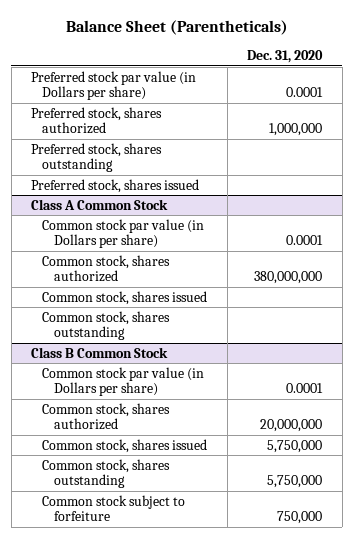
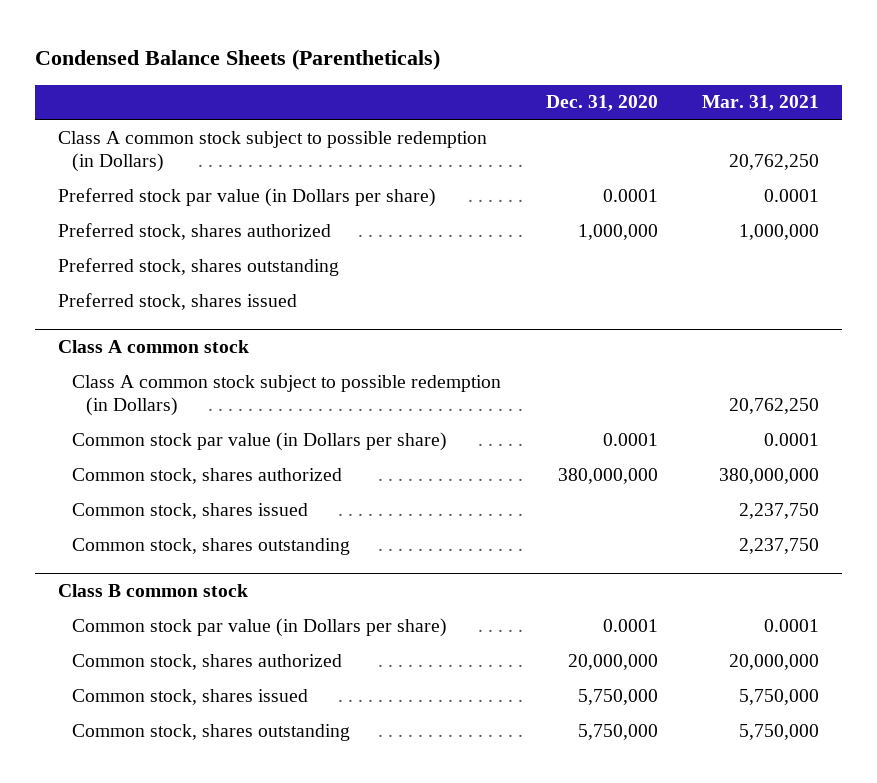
[65,20,288,36] Balance Sheet (Parentheticals) -> [35,49,441,71] Condensed Balance Sheets (Parentheticals)
none -> [702,95,820,112] Mar. 31, 2021
none -> [57,130,487,172] Class A common stock subject to possible redemption (in Dollars)
[30,198,168,210] Class A Common Stock -> [57,340,249,354] Class A common stock
none -> [71,374,501,416] Class A common stock subject to possible redemption (in Dollars)
[30,346,168,358] Class B Common Stock -> [57,584,248,598] Class B common stock
[42,494,186,522] Common stock subject to forfeiture -> none

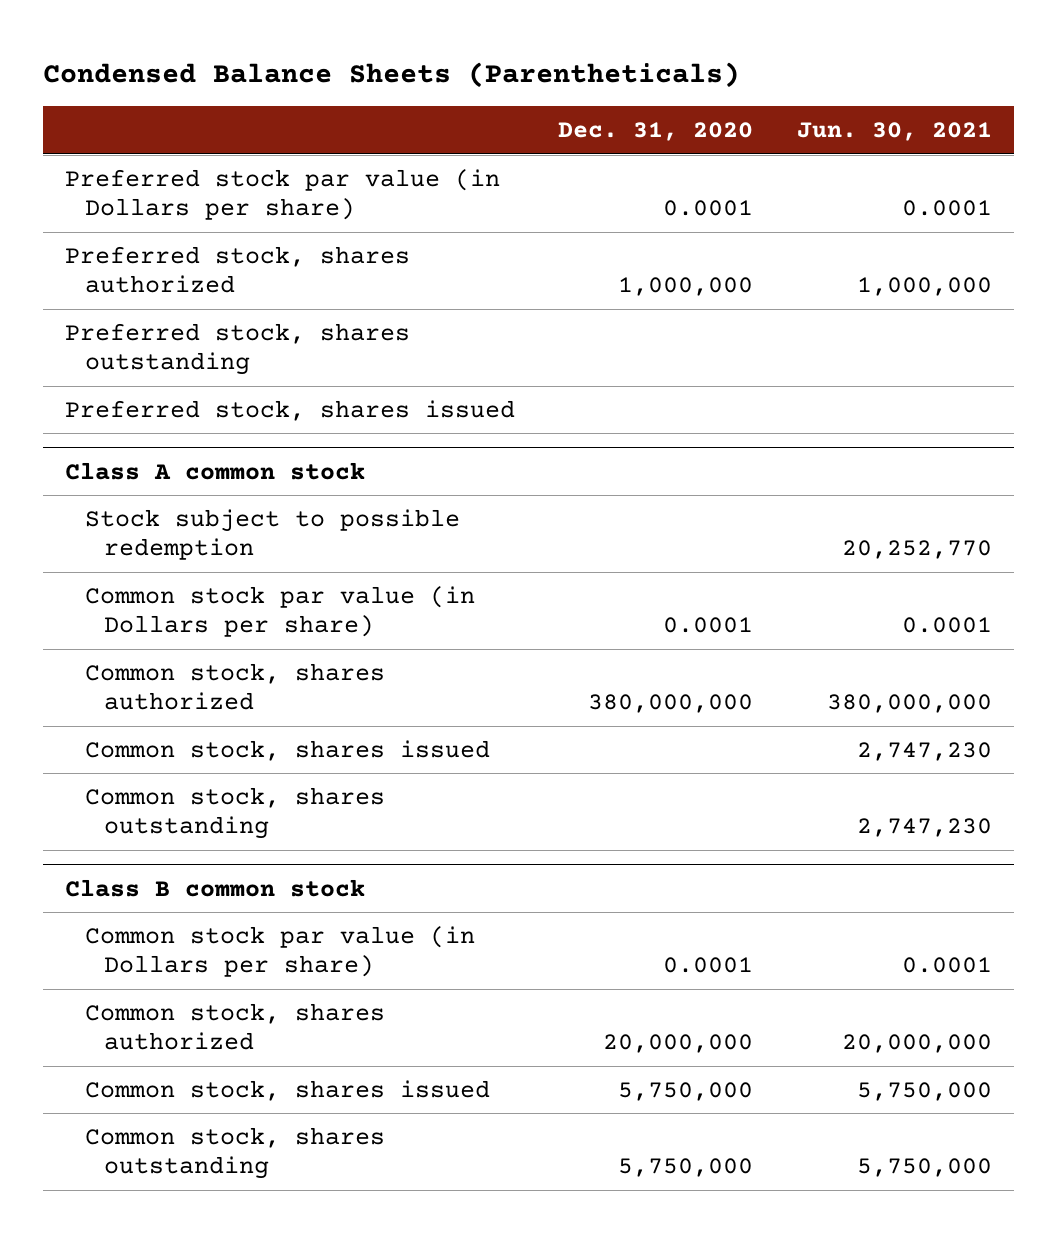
[702,95,820,112] Mar. 31, 2021 -> none
none -> [796,122,992,142] Jun. 30, 2021
[57,130,487,172] Class A common stock subject to possible redemption (in Dollars) -> none
[71,374,501,416] Class A common stock subject to possible redemption (in Dollars) -> [84,508,460,561] Stock subject to possible redemption

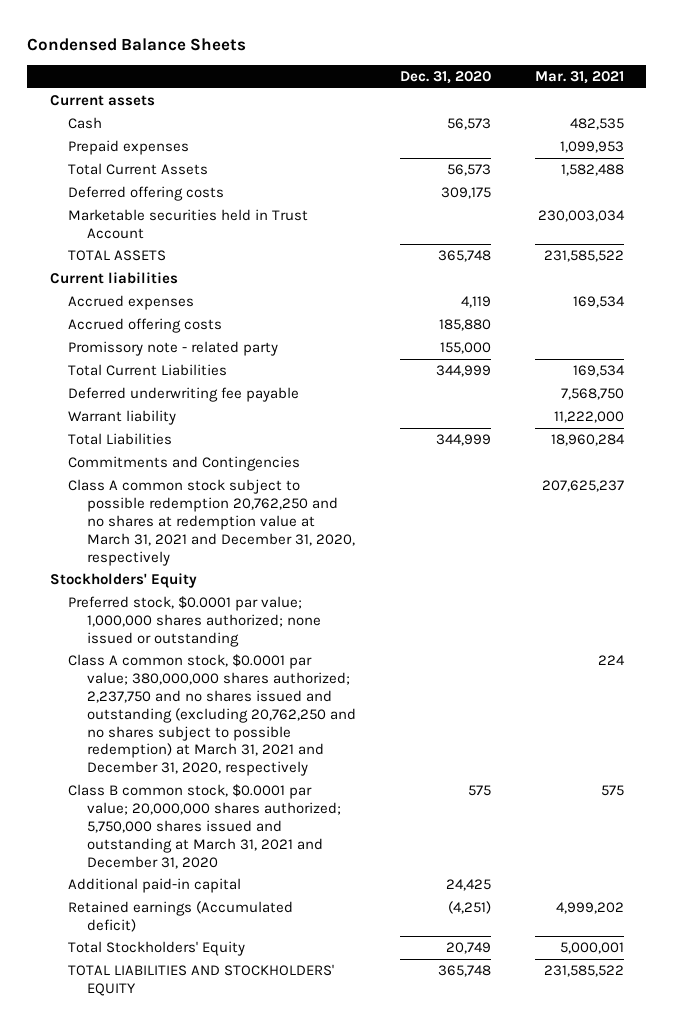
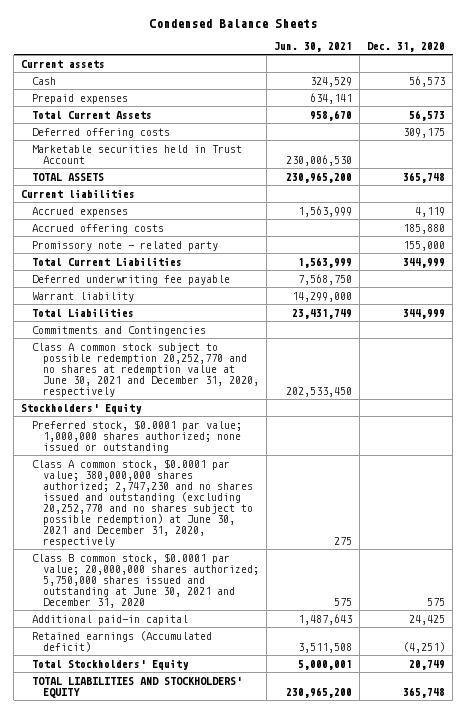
[535,71,625,85] Mar. 31, 2021 -> none
none -> [273,41,352,52] Jun. 30, 2021
[68,478,355,566] Class A common stock subject to possible redemption 20,762,250 and no shares at redemption value at March 31, 2021 and December 31, 2020, respectively -> [32,342,259,397] Class A common stock subject to possible redemption 20,252,770 and no shares at redemption value at June 30, 2021 and December 31, 2020, respectively
[68,653,356,777] Class A common stock, $0.0001 par value; 380,000,000 shares authorized; 2,237,750 and no shares issued and outstanding (excluding 20,762,250 and no shares subject to possible redemption) at March 31, 2021 and December 31, 2020, respectively -> [32,458,253,547] Class A common stock, $0.0001 par value; 380,000,000 shares authorized; 2,747,230 and no shares issued and outstanding (excluding 20,252,770 and no shares subject to possible redemption) at June 30, 2021 and December 31, 2020, respectively
[68,783,341,869] Class B common stock, $0.0001 par value; 20,000,000 shares authorized; 5,750,000 shares issued and outstanding at March 31, 2021 and December 31, 2020 -> [32,552,259,608] Class B common stock, $0.0001 par value; 20,000,000 shares authorized; 5,750,000 shares issued and outstanding at June 30, 2021 and December 31, 2020

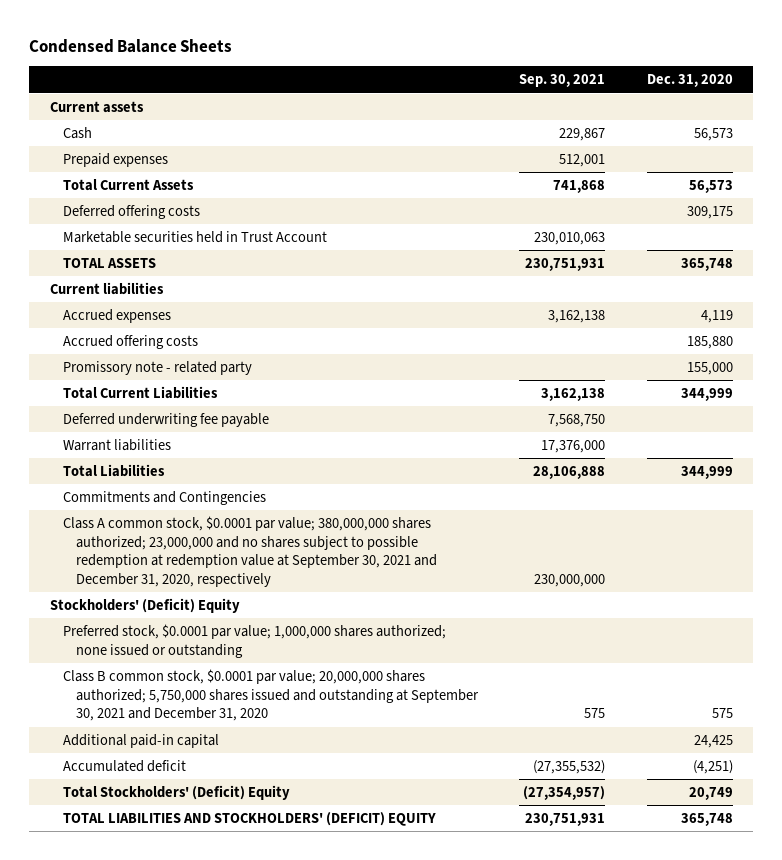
[273,41,352,52] Jun. 30, 2021 -> none
none -> [519,74,606,88] Sep. 30, 2021
[32,291,135,302] Warrant liability -> [62,438,171,451] Warrant liabilities
[32,342,259,397] Class A common stock subject to possible redemption 20,252,770 and no shares at redemption value at June 30, 2021 and December 31, 2020, respectively -> [62,515,438,588] Class A common stock, $0.0001 par value; 380,000,000 shares authorized; 23,000,000 and no shares subject to possible redemption at redemption value at September 30, 2021 and December 31, 2020, respectively
[21,402,143,414] Stockholders' Equity -> [49,597,240,613] Stockholders' (Deficit) Equity
[32,458,253,547] Class A common stock, $0.0001 par value; 380,000,000 shares authorized; 2,747,230 and no shares issued and outstanding (excluding 20,252,770 and no shares subject to possible redemption) at June 30, 2021 and December 31, 2020, respectively -> none
[32,552,259,608] Class B common stock, $0.0001 par value; 20,000,000 shares authorized; 5,750,000 shares issued and outstanding at June 30, 2021 and December 31, 2020 -> [62,668,480,722] Class B common stock, $0.0001 par value; 20,000,000 shares authorized; 5,750,000 shares issued and outstanding at September 30, 2021 and December 31, 2020
[32,630,213,652] Retained earnings (Accumulated deficit) -> [62,759,186,772] Accumulated deficit
[32,658,190,670] Total Stockholders' Equity -> [62,784,290,800] Total Stockholders' (Deficit) Equity
[32,676,243,698] TOTAL LIABILITIES AND STOCKHOLDERS' EQUITY -> [62,811,436,826] TOTAL LIABILITIES AND STOCKHOLDERS' (DEFICIT) EQUITY

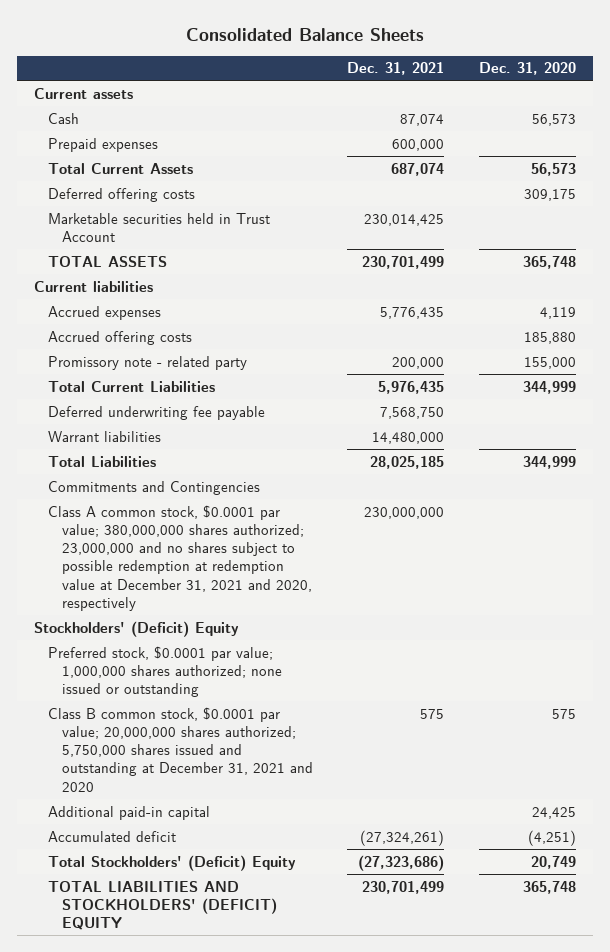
[28,38,232,53] Condensed Balance Sheets -> [185,27,424,41] Consolidated Balance Sheets
[519,74,606,88] Sep. 30, 2021 -> none
none -> [347,62,445,76] Dec. 31, 2021
[62,515,438,588] Class A common stock, $0.0001 par value; 380,000,000 shares authorized; 23,000,000 and no shares subject to possible redemption at redemption value at September 30, 2021 and December 31, 2020, respectively -> [48,504,313,611] Class A common stock, $0.0001 par value; 380,000,000 shares authorized; 23,000,000 and no shares subject to possible redemption at redemption value at December 31, 2021 and 2020, respectively
[62,668,480,722] Class B common stock, $0.0001 par value; 20,000,000 shares authorized; 5,750,000 shares issued and outstanding at September 30, 2021 and December 31, 2020 -> [48,706,314,792] Class B common stock, $0.0001 par value; 20,000,000 shares authorized; 5,750,000 shares issued and outstanding at December 31, 2021 and 2020

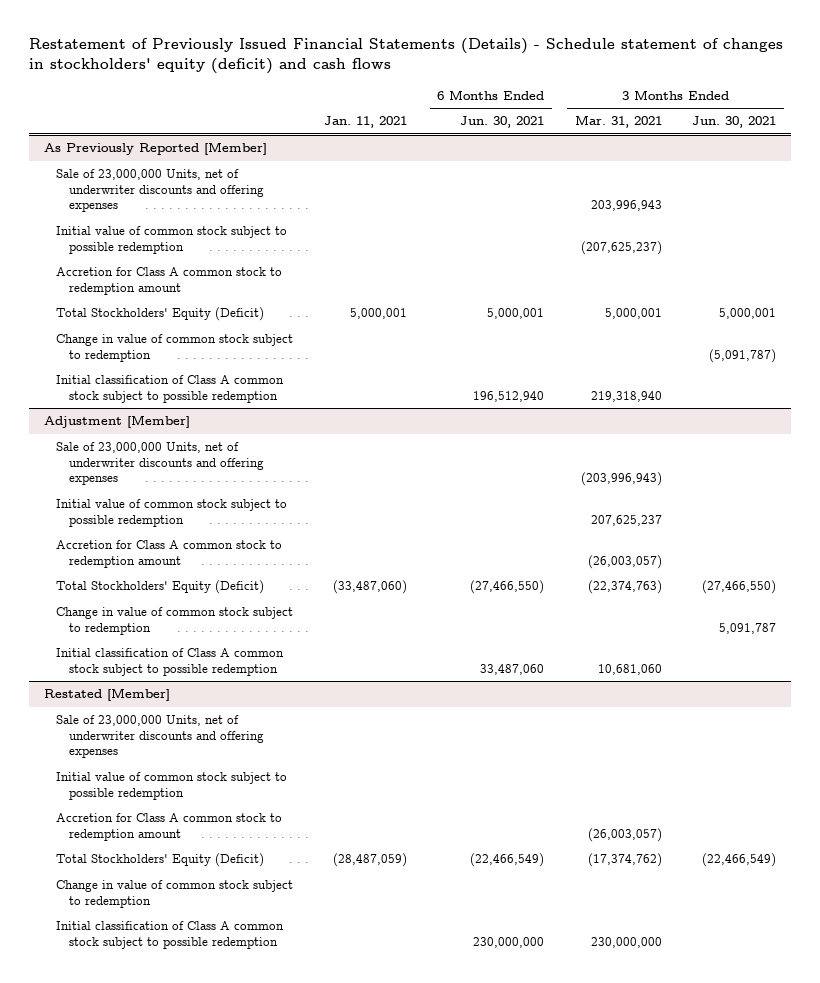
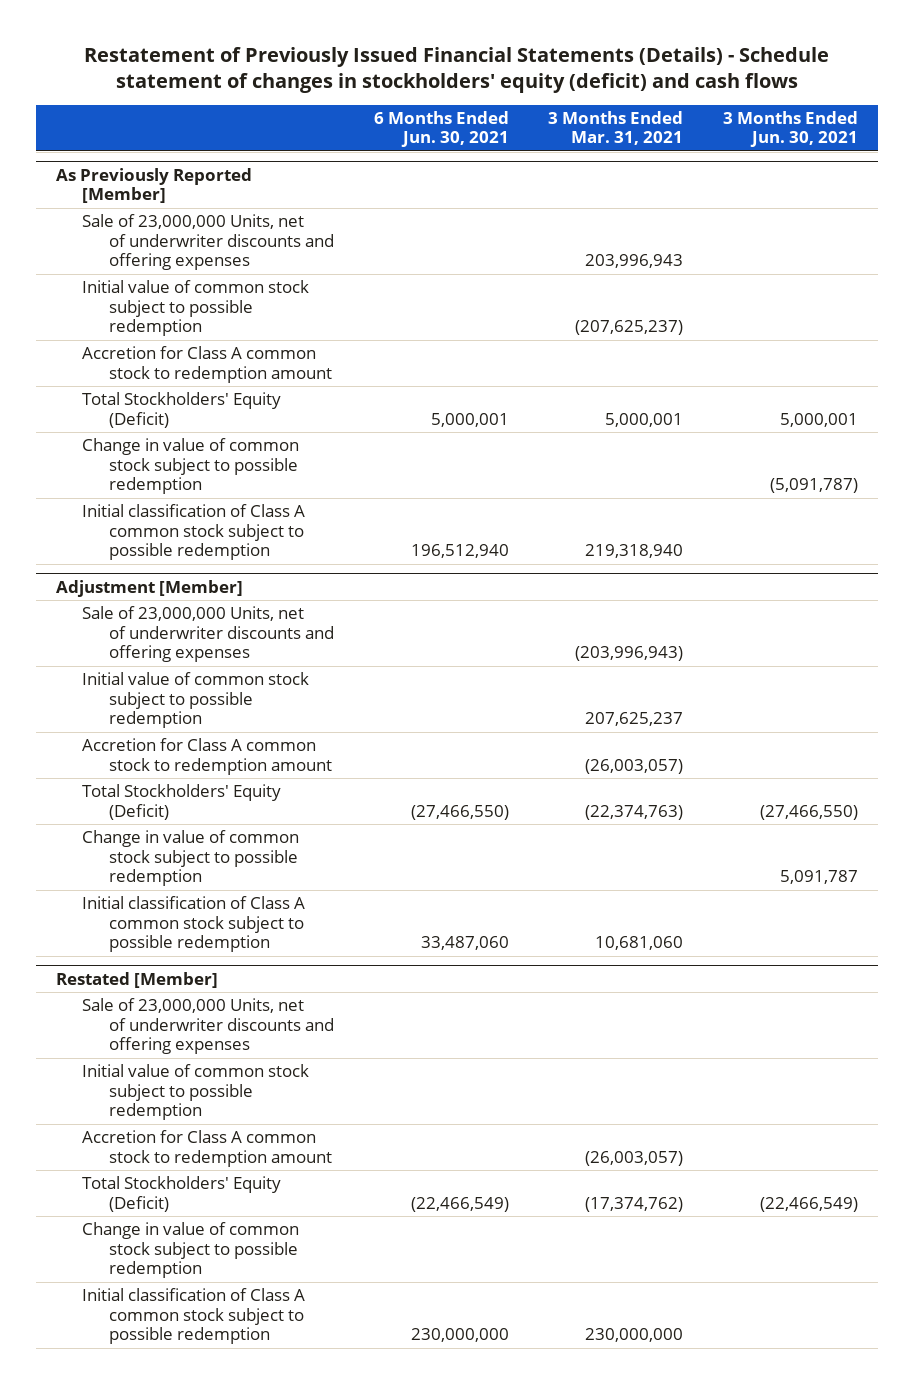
[323,116,407,129] Jan. 11, 2021 -> none
[56,334,294,362] Change in value of common stock subject to redemption -> [82,438,300,495] Change in value of common stock subject to possible redemption
[56,607,294,635] Change in value of common stock subject to redemption -> [82,830,300,887] Change in value of common stock subject to possible redemption
[56,880,294,908] Change in value of common stock subject to redemption -> [82,1222,300,1279] Change in value of common stock subject to possible redemption

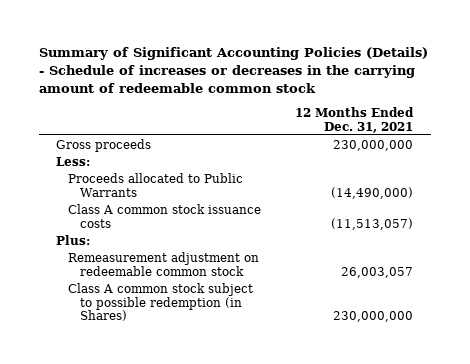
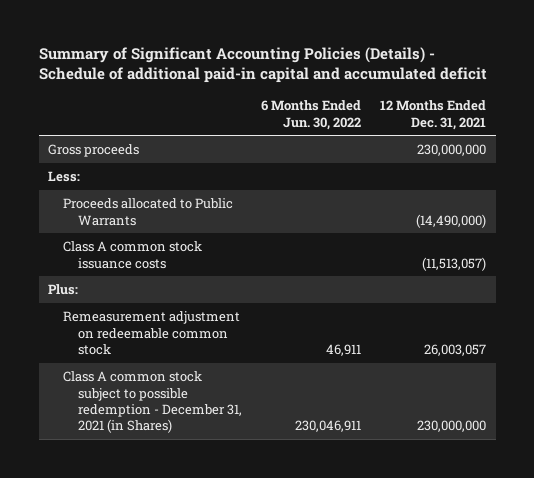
[39,47,429,93] Summary of Significant Accounting Policies (Details) - Schedule of increases or decreases in the carrying amount of redeemable common stock -> [38,47,487,84] Summary of Significant Accounting Policies (Details) - Schedule of additional paid-in capital and accumulated deficit
none -> [261,100,362,130] 6 Months Ended Jun. 30, 2022
[68,282,254,322] Class A common stock subject to possible redemption (in Shares) -> [63,371,243,434] Class A common stock subject to possible redemption - December 31, 2021 (in Shares)

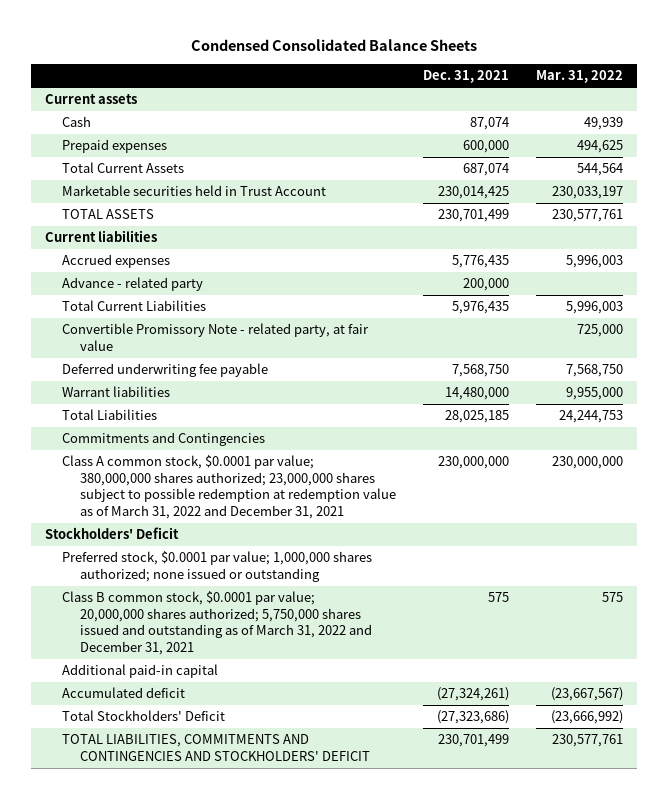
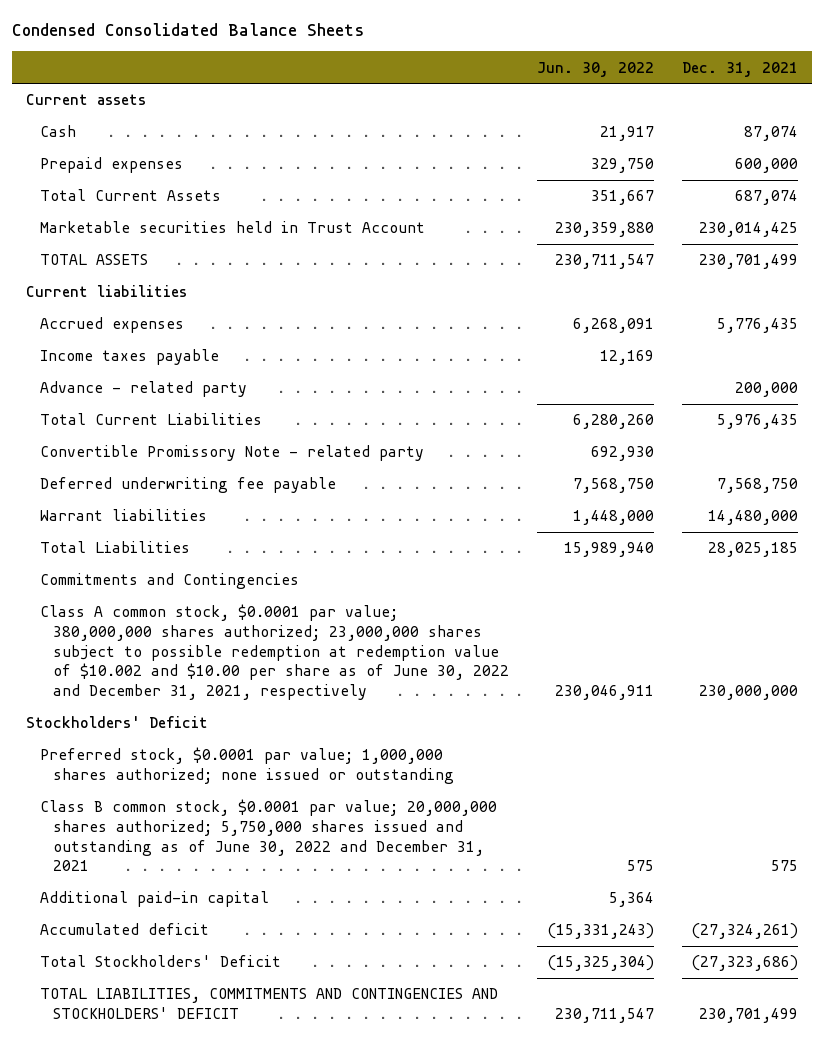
[536,70,624,84] Mar. 31, 2022 -> none
none -> [536,61,654,77] Jun. 30, 2022
none -> [39,349,219,366] Income taxes payable
[62,323,370,351] Convertible Promissory Note - related party, at fair value -> [39,445,424,462] Convertible Promissory Note - related party
[62,455,396,520] Class A common stock, $0.0001 par value; 380,000,000 shares authorized; 23,000,000 shares subject to possible redemption at redemption value as of March 31, 2022 and December 31, 2021 -> [39,604,509,701] Class A common stock, $0.0001 par value; 380,000,000 shares authorized; 23,000,000 shares subject to possible redemption at redemption value of $10.002 and $10.00 per share as of June 30, 2022 and December 31, 2021, respectively
[62,591,372,656] Class B common stock, $0.0001 par value; 20,000,000 shares authorized; 5,750,000 shares issued and outstanding as of March 31, 2022 and December 31, 2021 -> [39,799,497,872] Class B common stock, $0.0001 par value; 20,000,000 shares authorized; 5,750,000 shares issued and outstanding as of June 30, 2022 and December 31, 2021

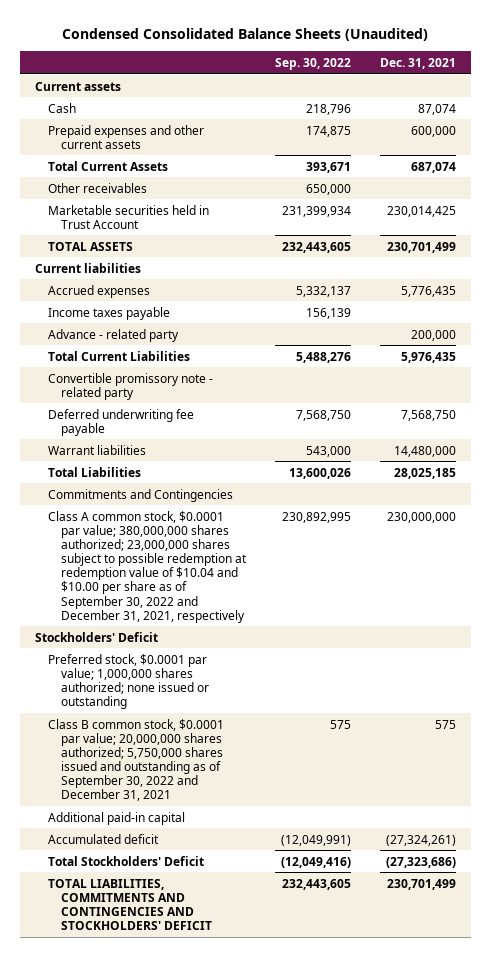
[12,23,365,37] Condensed Consolidated Balance Sheets -> [62,28,429,42] Condensed Consolidated Balance Sheets (Unaudited)
[536,61,654,77] Jun. 30, 2022 -> none
none -> [274,57,351,70] Sep. 30, 2022
[39,157,183,174] Prepaid expenses -> [47,124,204,149] Prepaid expenses and other current assets
none -> [47,182,147,193] Other receivables
[39,445,424,462] Convertible Promissory Note - related party -> [47,372,213,400] Convertible promissory note - related party
[39,604,509,701] Class A common stock, $0.0001 par value; 380,000,000 shares authorized; 23,000,000 shares subject to possible redemption at redemption value of $10.002 and $10.00 per share as of June 30, 2022 and December 31, 2021, respectively -> [47,510,247,623] Class A common stock, $0.0001 par value; 380,000,000 shares authorized; 23,000,000 shares subject to possible redemption at redemption value of $10.04 and $10.00 per share as of September 30, 2022 and December 31, 2021, respectively
[39,799,497,872] Class B common stock, $0.0001 par value; 20,000,000 shares authorized; 5,750,000 shares issued and outstanding as of June 30, 2022 and December 31, 2021 -> [47,718,224,802] Class B common stock, $0.0001 par value; 20,000,000 shares authorized; 5,750,000 shares issued and outstanding as of September 30, 2022 and December 31, 2021

